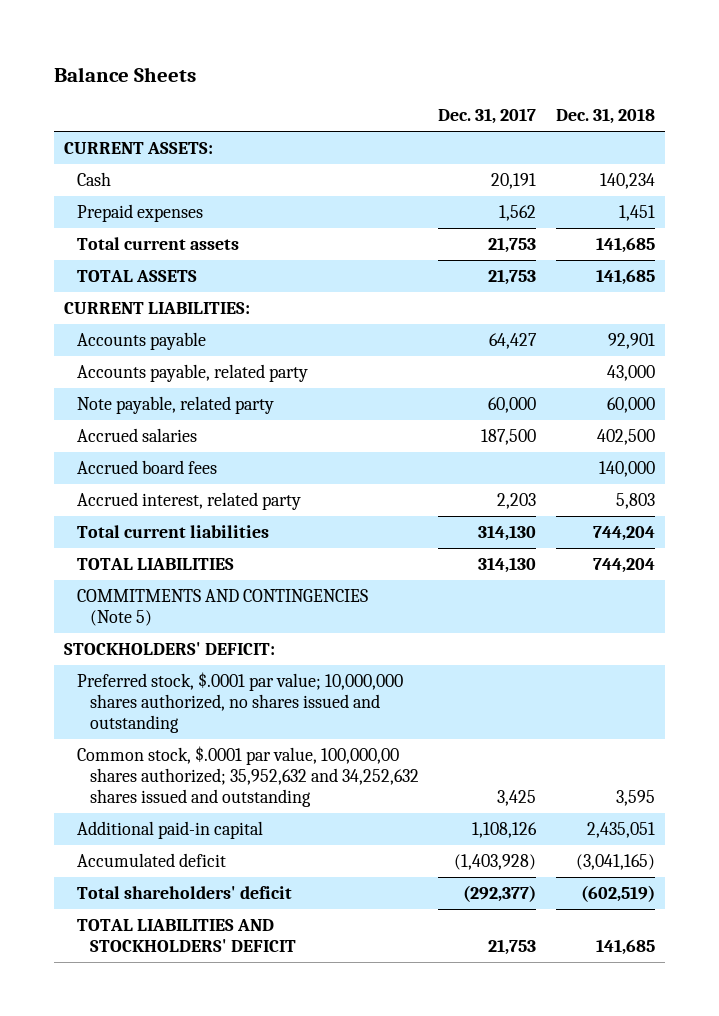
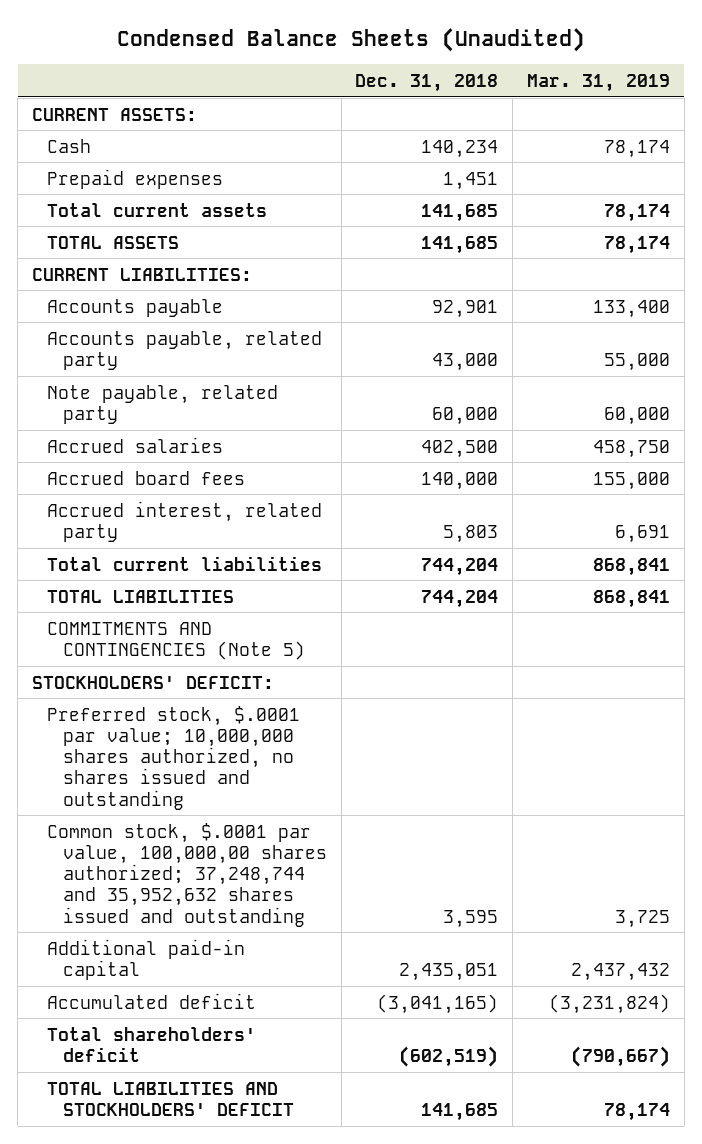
[54,66,197,82] Balance Sheets -> [116,27,585,52] Condensed Balance Sheets (Unaudited)
[438,108,537,125] Dec. 31, 2017 -> none
none -> [526,73,670,92] Mar. 31, 2019
[76,746,419,807] Common stock, $.0001 par value, 100,000,00 shares authorized; 35,952,632 and 34,252,632 shares issued and outstanding -> [47,822,327,927] Common stock, $.0001 par value, 100,000,00 shares authorized; 37,248,744 and 35,952,632 shares issued and outstanding

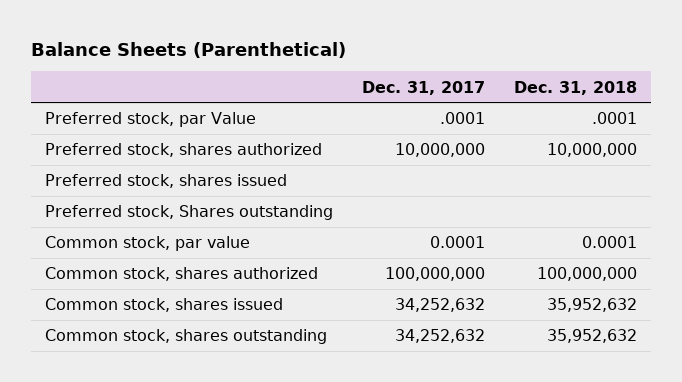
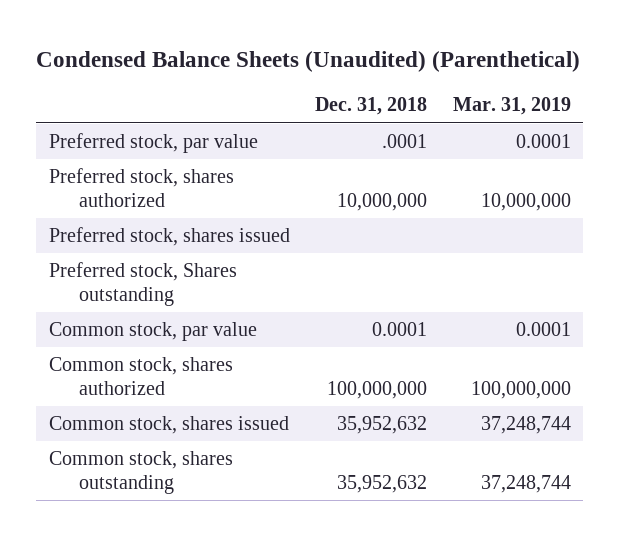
[31,41,347,58] Balance Sheets (Parenthetical) -> [36,51,581,73] Condensed Balance Sheets (Unaudited) (Parenthetical)
[362,80,486,95] Dec. 31, 2017 -> none
none -> [452,97,571,116] Mar. 31, 2019
[45,112,257,128] Preferred stock, par Value -> [49,133,259,154] Preferred stock, par value

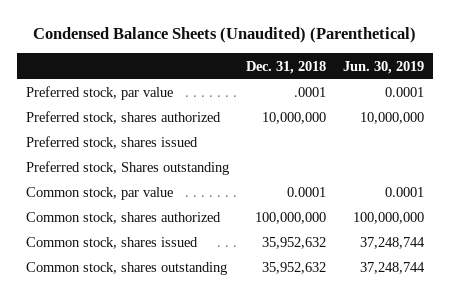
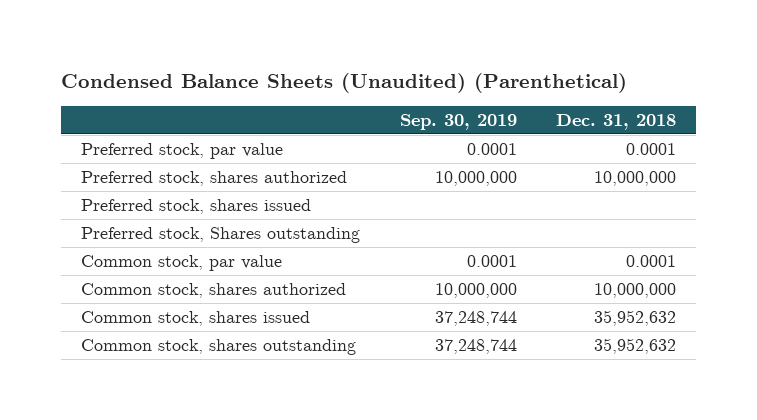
[343,60,425,74] Jun. 30, 2019 -> none
none -> [399,113,517,130] Sep. 30, 2019
[293,87,326,98] .0001 -> [626,143,677,156] 0.0001
[254,212,326,225] 100,000,000 -> [594,283,677,299] 10,000,000

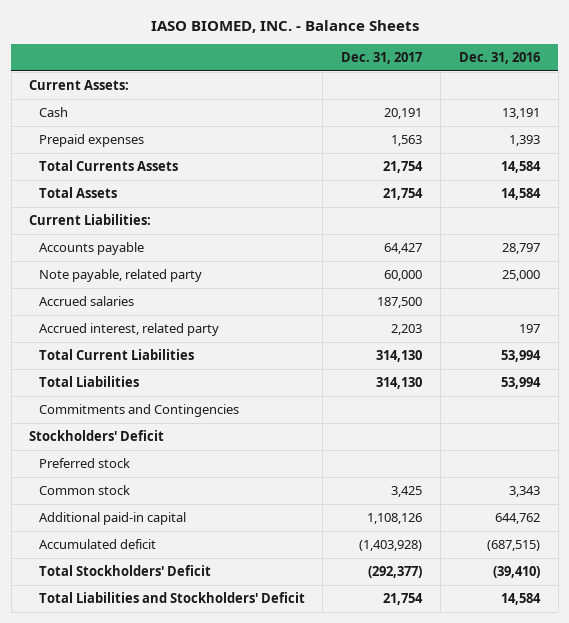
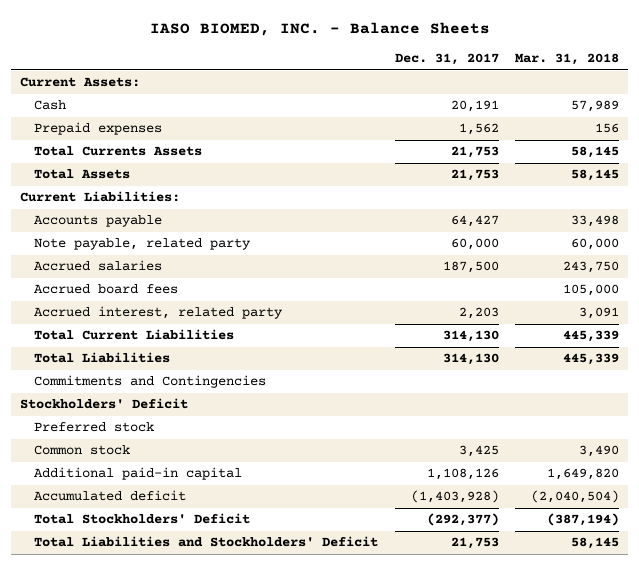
[458,52,540,65] Dec. 31, 2016 -> none
none -> [515,53,620,66] Mar. 31, 2018
[391,134,423,146] 1,563 -> [458,123,499,136] 1,562
[383,160,424,173] 21,754 -> [450,146,499,159] 21,753
[383,187,424,200] 21,754 -> [450,169,499,182] 21,753
none -> [33,284,178,295] Accrued board fees
[383,592,424,605] 21,754 -> [450,537,499,550] 21,753

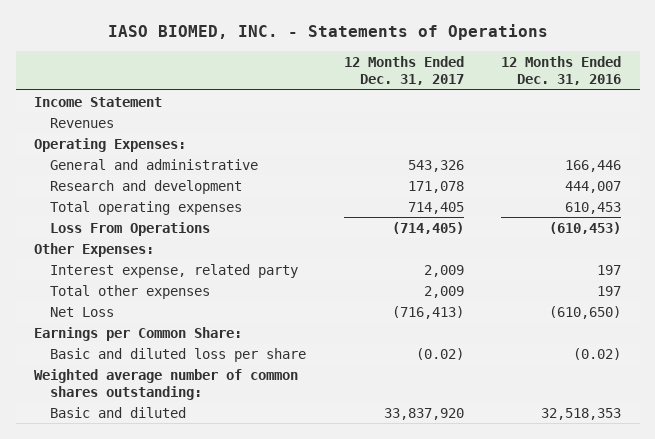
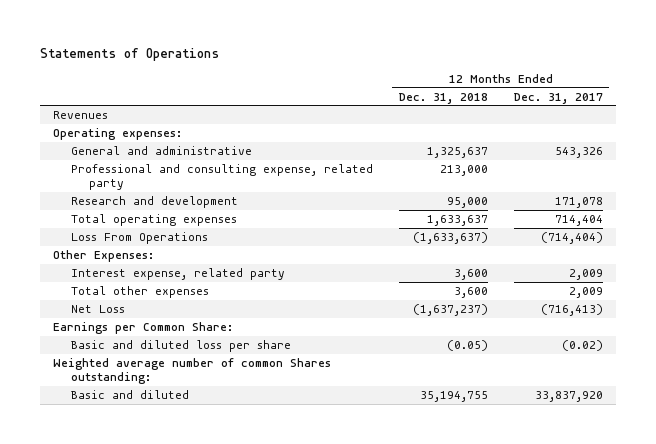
[107,24,548,41] IASO BIOMED, INC. - Statements of Operations -> [40,48,220,62] Statements of Operations
[500,56,621,86] 12 Months Ended Dec. 31, 2016 -> none
none -> [398,92,488,104] Dec. 31, 2018
[34,96,163,107] Income Statement -> none
[34,137,187,152] Operating Expenses: -> [52,127,182,140] Operating expenses:
none -> [71,163,374,191] Professional and consulting expense, related party
[407,201,464,214] 714,405 -> [554,214,603,226] 714,404
[391,221,464,234] (714,405) -> [540,231,603,244] (714,404)
[34,368,299,400] Weighted average number of common shares outstanding: -> [52,357,331,385] Weighted average number of common Shares outstanding:

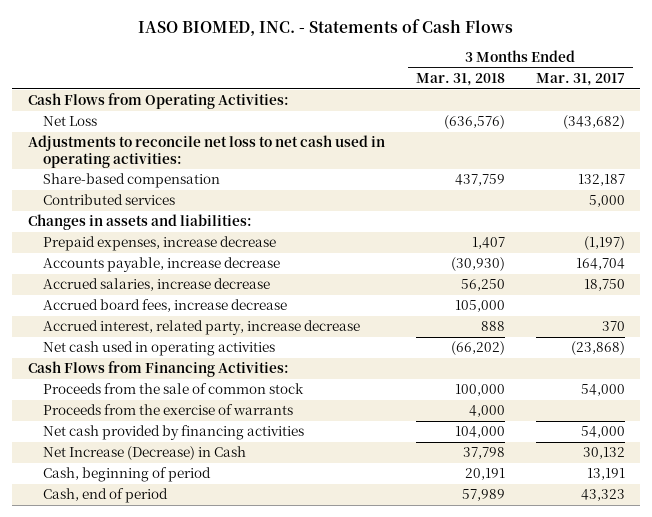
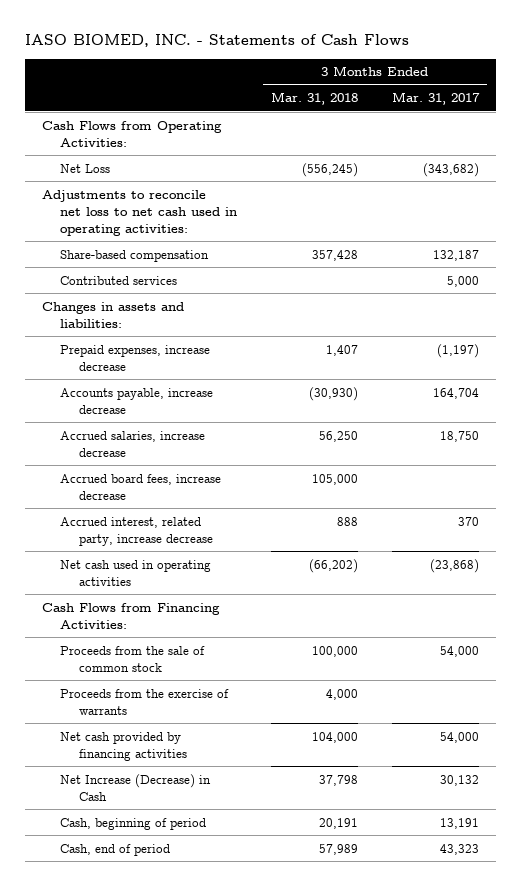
[443,115,505,130] (636,576) -> [302,162,359,177] (556,245)
[454,174,505,187] 437,759 -> [312,249,359,261] 357,428

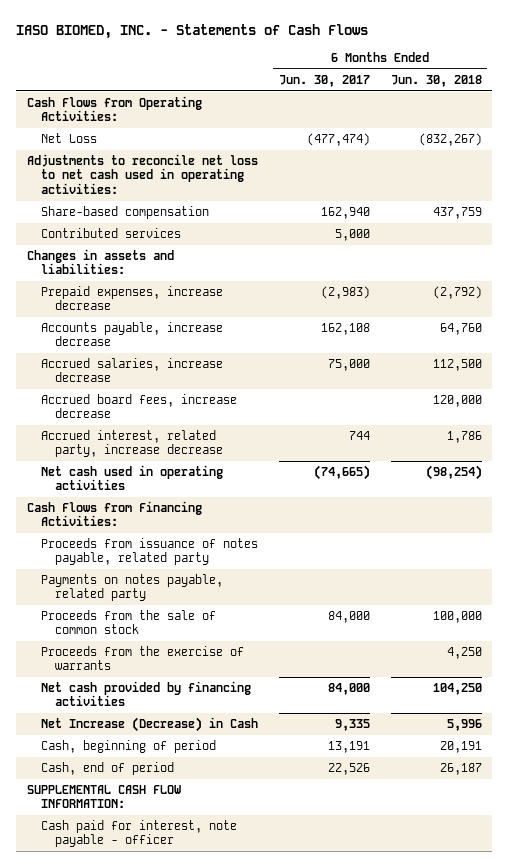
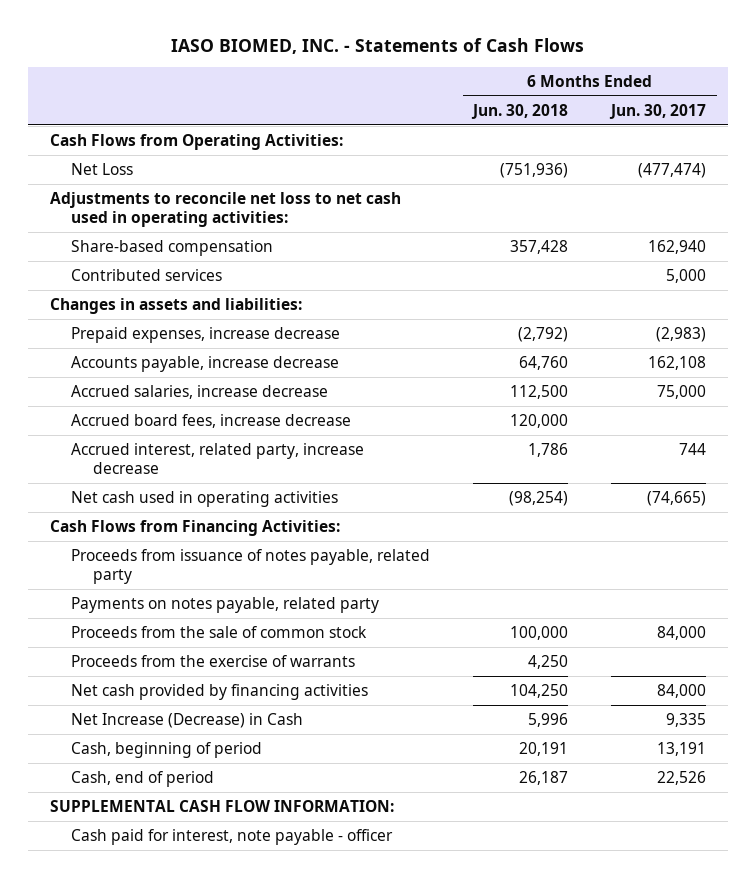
[418,133,482,147] (832,267) -> [500,162,569,178] (751,936)
[432,207,482,220] 437,759 -> [510,239,569,254] 357,428

